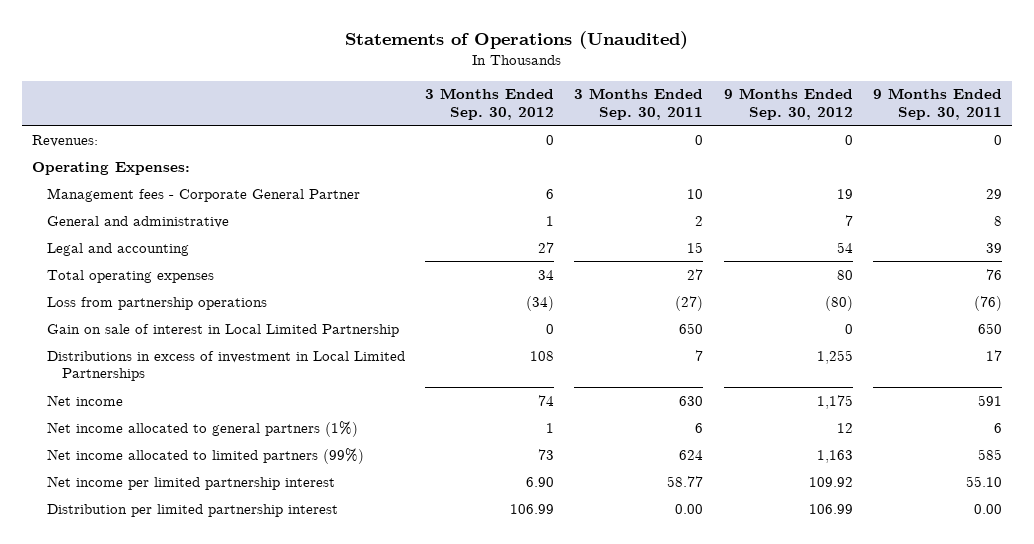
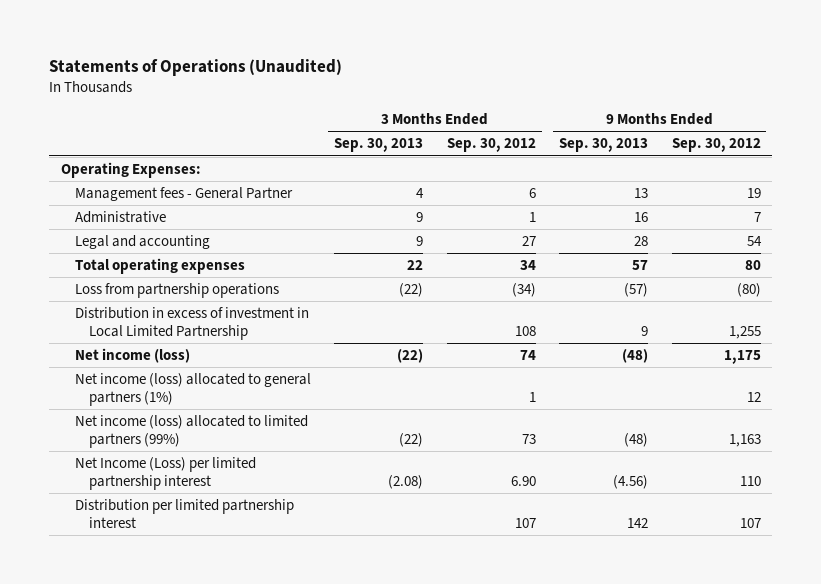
[574,88,704,120] 3 Months Ended Sep. 30, 2011 -> none
[872,88,1002,120] 9 Months Ended Sep. 30, 2011 -> none
none -> [334,138,424,153] Sep. 30, 2013
none -> [559,138,649,153] Sep. 30, 2013
[31,134,98,147] Revenues: -> none
[46,187,360,202] Management fees - Corporate General Partner -> [74,187,293,202] Management fees - General Partner
[46,215,229,228] General and administrative -> [74,211,166,224] Administrative
[46,323,399,337] Gain on sale of interest in Local Limited Partnership -> none
[46,350,405,382] Distributions in excess of investment in Local Limited Partnerships -> [74,307,309,340] Distribution in excess of investment in Local Limited Partnership
[46,394,123,406] Net income -> [74,348,190,364] Net income (loss)
[46,420,358,437] Net income allocated to general partners (1%) -> [74,373,311,406] Net income (loss) allocated to general partners (1%)
[46,447,364,464] Net income allocated to limited partners (99%) -> [74,415,308,448] Net income (loss) allocated to limited partners (99%)
[46,475,335,490] Net income per limited partnership interest -> [74,457,256,490] Net Income (Loss) per limited partnership interest
[808,476,853,487] 109.92 -> [739,475,761,486] 110
[510,503,555,514] 106.99 -> [514,517,536,528] 107
[808,503,853,514] 106.99 -> [739,517,761,528] 107

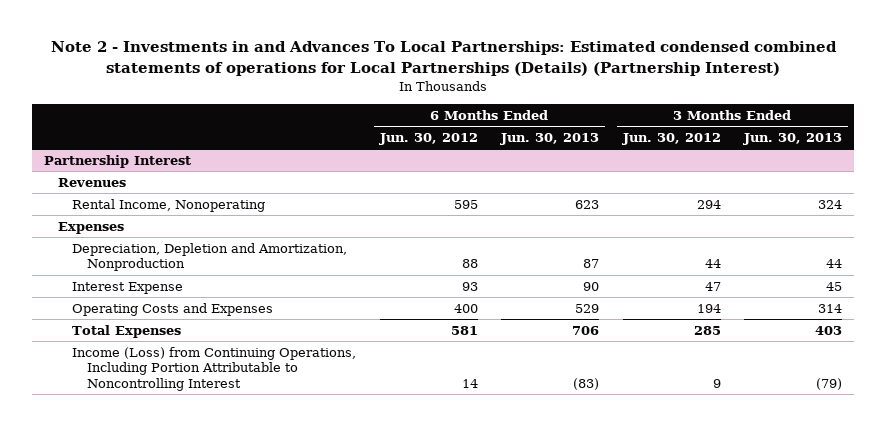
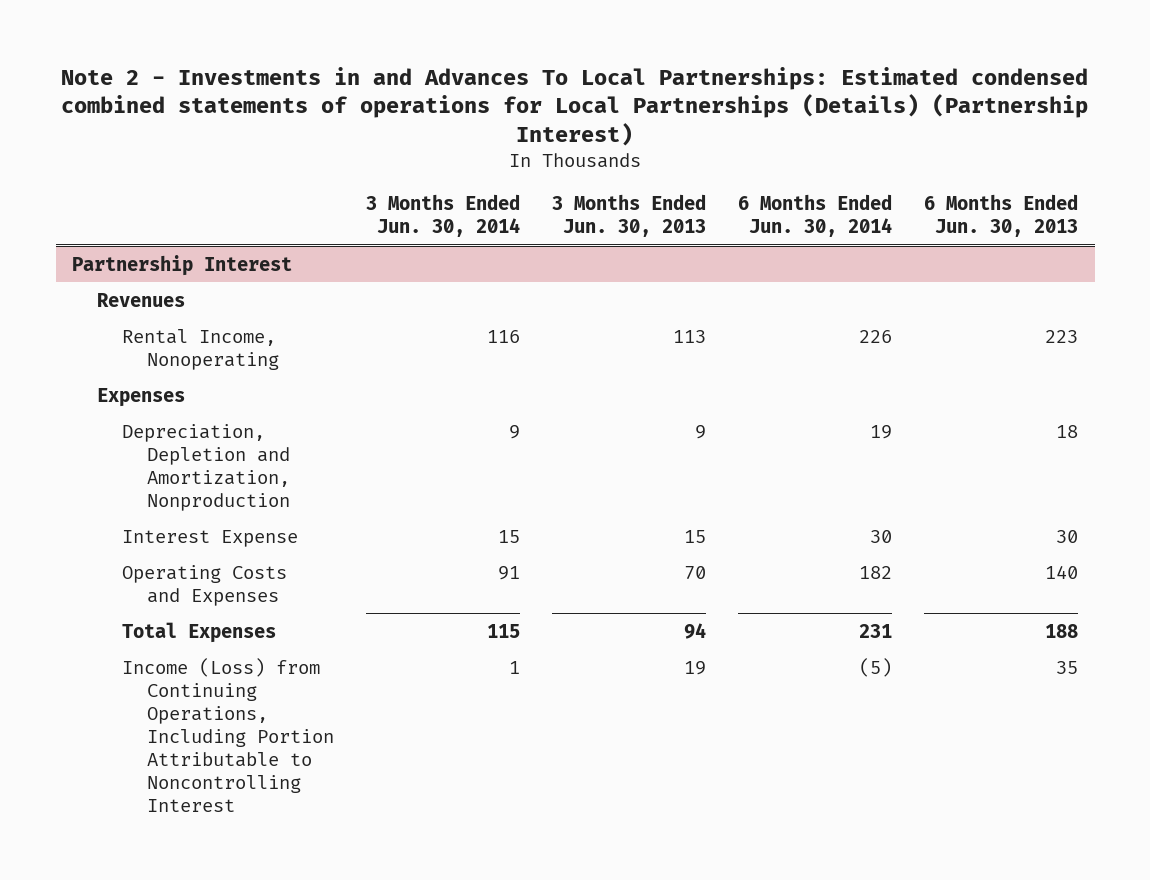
[378,132,478,145] Jun. 30, 2012 -> none
[621,132,721,145] Jun. 30, 2012 -> none
none -> [365,194,520,238] 3 Months Ended Jun. 30, 2014
none -> [738,194,893,238] 6 Months Ended Jun. 30, 2014
[575,199,600,209] 623 -> [1045,329,1079,343] 223
[818,199,843,209] 324 -> [672,329,706,343] 113
[583,259,600,269] 87 -> [1056,424,1079,438] 18
[826,259,843,269] 44 -> [694,424,706,439] 9
[583,281,600,291] 90 -> [1056,529,1079,543] 30
[826,281,843,291] 45 -> [683,529,706,543] 15
[575,303,600,313] 529 -> [1045,564,1079,579] 140
[818,303,843,313] 314 -> [683,565,706,579] 70
[572,325,600,335] 706 -> [1045,623,1079,638] 188
[815,325,843,335] 403 -> [683,622,706,639] 94
[573,377,600,390] (83) -> [1056,660,1079,674] 35
[816,377,843,390] (79) -> [683,660,706,675] 19

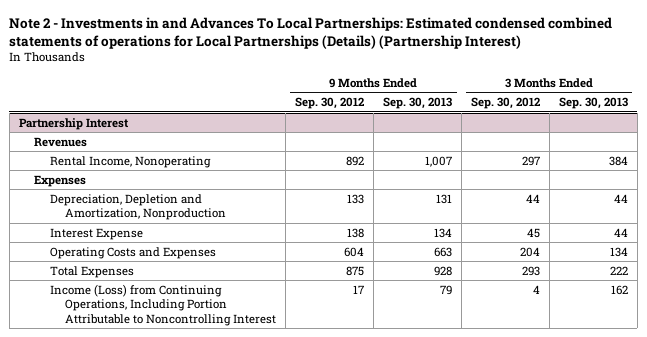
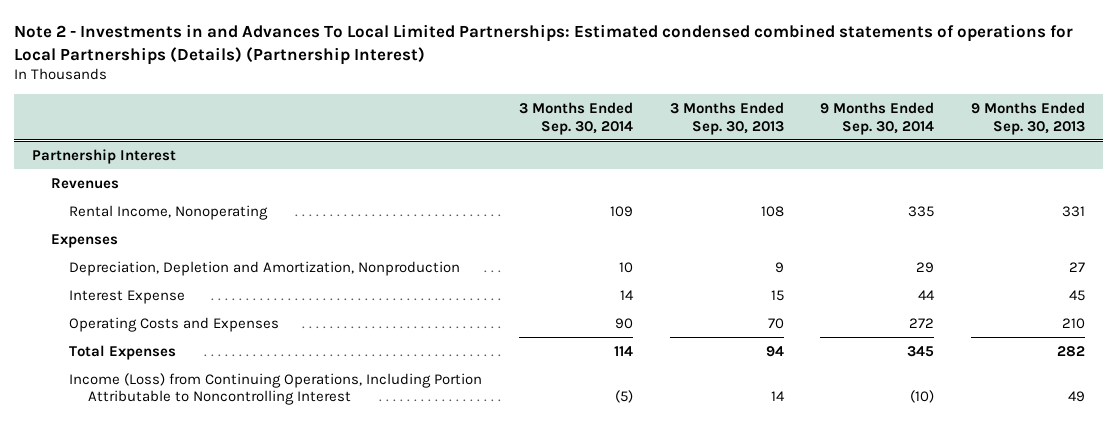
[9,16,613,49] Note 2 - Investments in and Advances To Local Partnerships: Estimated condensed combined statements of operations for Local Partnerships (Details) (Partnership Interest) -> [13,23,1073,65] Note 2 - Investments in and Advances To Local Limited Partnerships: Estimated condensed combined statements of operations for Local Partnerships (Details) (Partnership Interest)
[294,97,364,110] Sep. 30, 2012 -> none
[470,97,540,110] Sep. 30, 2012 -> none
none -> [518,101,633,135] 3 Months Ended Sep. 30, 2014
none -> [820,101,935,135] 9 Months Ended Sep. 30, 2014
[424,155,452,167] 1,007 -> [1061,205,1085,217] 331
[608,155,628,166] 384 -> [760,205,784,217] 108
[435,193,452,204] 131 -> [1068,261,1085,272] 27
[613,193,628,203] 44 -> [774,261,784,273] 9
[433,227,452,238] 134 -> [1068,289,1085,301] 45
[613,227,628,237] 44 -> [770,289,784,301] 15
[433,246,452,257] 663 -> [1061,317,1085,329] 210
[609,246,628,257] 134 -> [767,317,784,329] 70
[433,265,452,276] 928 -> [1056,345,1085,357] 282
[609,265,628,275] 222 -> [765,345,784,357] 94
[439,284,452,295] 79 -> [1067,391,1085,403] 49
[610,284,628,295] 162 -> [770,391,785,402] 14

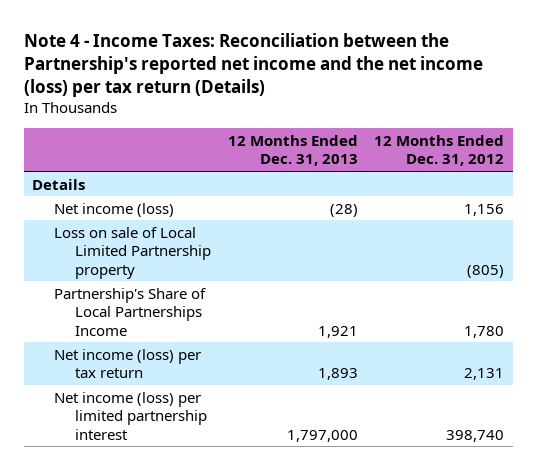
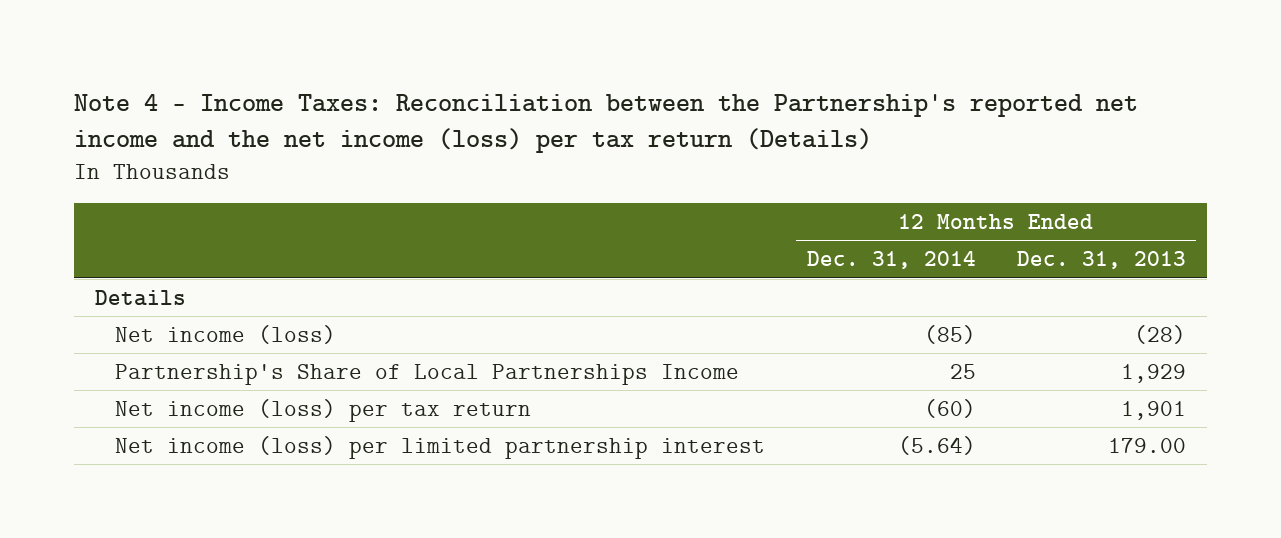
[374,134,505,167] 12 Months Ended Dec. 31, 2012 -> none
none -> [806,251,976,270] Dec. 31, 2014
[53,226,211,279] Loss on sale of Local Limited Partnership property -> none
[317,325,358,338] 1,921 -> [1121,363,1187,383] 1,929
[317,368,358,381] 1,893 -> [1121,400,1187,420] 1,901
[286,429,358,442] 1,797,000 -> [1108,437,1187,453] 179.00

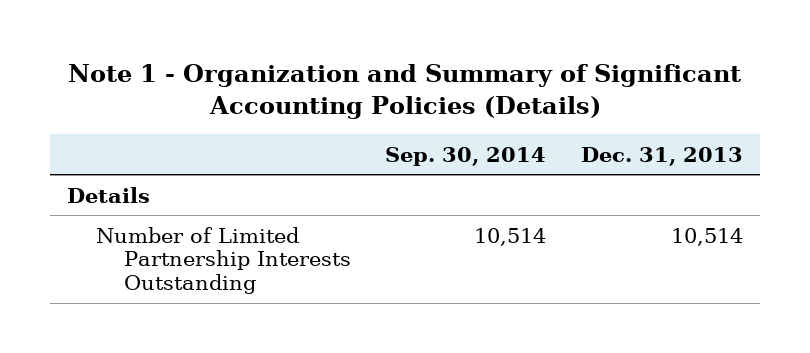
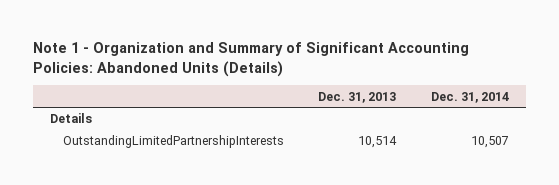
[67,63,741,119] Note 1 - Organization and Summary of Significant Accounting Policies (Details) -> [33,42,470,77] Note 1 - Organization and Summary of Significant Accounting Policies: Abandoned Units (Details)
[385,146,547,166] Sep. 30, 2014 -> none
none -> [430,91,509,103] Dec. 31, 2014
[95,226,352,295] Number of Limited Partnership Interests Outstanding -> [63,135,285,149] OutstandingLimitedPartnershipInterests

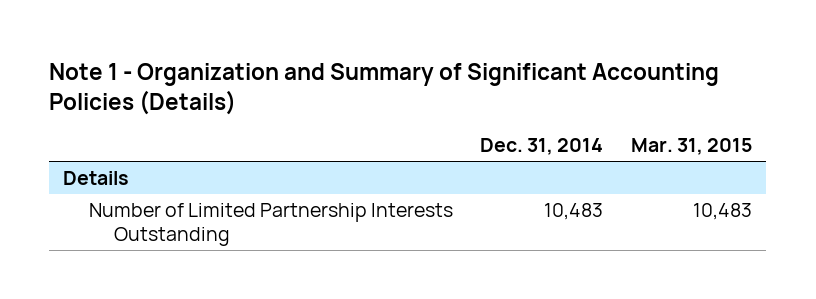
[33,42,470,77] Note 1 - Organization and Summary of Significant Accounting Policies: Abandoned Units (Details) -> [49,62,720,115] Note 1 - Organization and Summary of Significant Accounting Policies (Details)
[318,91,397,103] Dec. 31, 2013 -> none
none -> [631,138,753,156] Mar. 31, 2015
[63,135,285,149] OutstandingLimitedPartnershipInterests -> none
none -> [88,203,453,247] Number of Limited Partnership Interests Outstanding

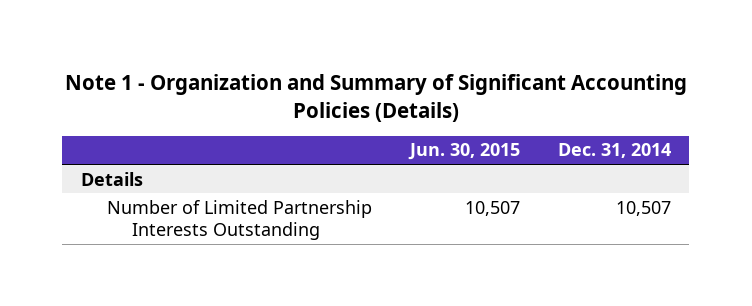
[631,138,753,156] Mar. 31, 2015 -> none
none -> [407,143,520,161] Jun. 30, 2015
[544,203,604,221] 10,483 -> [615,200,671,216] 10,507

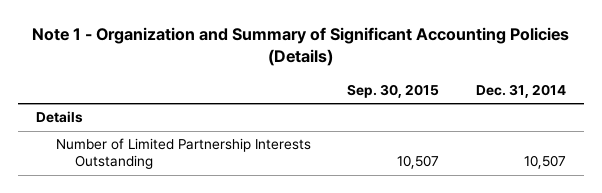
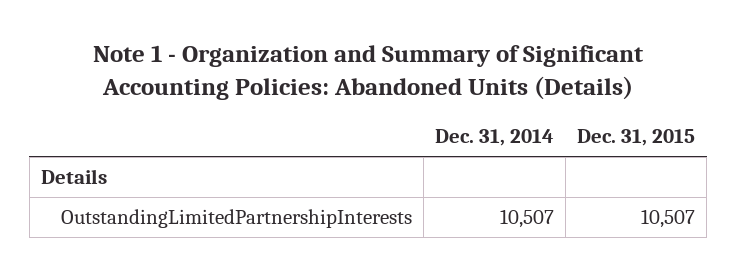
[32,27,570,67] Note 1 - Organization and Summary of Significant Accounting Policies (Details) -> [92,44,644,100] Note 1 - Organization and Summary of Significant Accounting Policies: Abandoned Units (Details)
[347,83,440,98] Sep. 30, 2015 -> none
none -> [577,129,696,147] Dec. 31, 2015
[55,138,311,170] Number of Limited Partnership Interests Outstanding -> [60,209,412,229] OutstandingLimitedPartnershipInterests

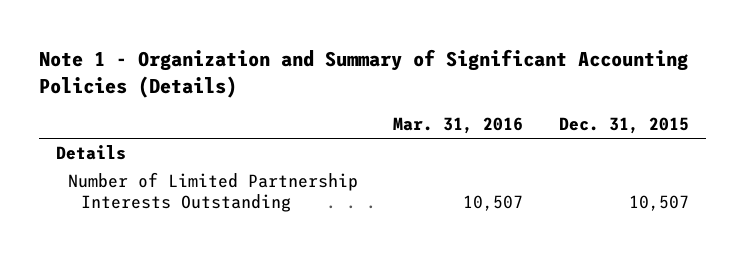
[92,44,644,100] Note 1 - Organization and Summary of Significant Accounting Policies: Abandoned Units (Details) -> [38,48,688,98] Note 1 - Organization and Summary of Significant Accounting Policies (Details)
[434,129,554,147] Dec. 31, 2014 -> none
none -> [393,117,524,135] Mar. 31, 2016
[60,209,412,229] OutstandingLimitedPartnershipInterests -> [68,172,359,213] Number of Limited Partnership Interests Outstanding

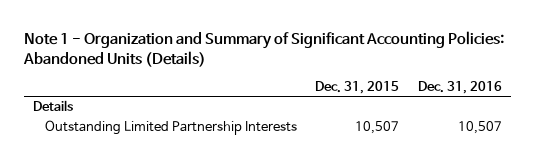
[38,48,688,98] Note 1 - Organization and Summary of Significant Accounting Policies (Details) -> [23,30,505,67] Note 1 - Organization and Summary of Significant Accounting Policies: Abandoned Units (Details)
[393,117,524,135] Mar. 31, 2016 -> none
none -> [417,80,502,94] Dec. 31, 2016
[68,172,359,213] Number of Limited Partnership Interests Outstanding -> [44,120,297,136] Outstanding Limited Partnership Interests

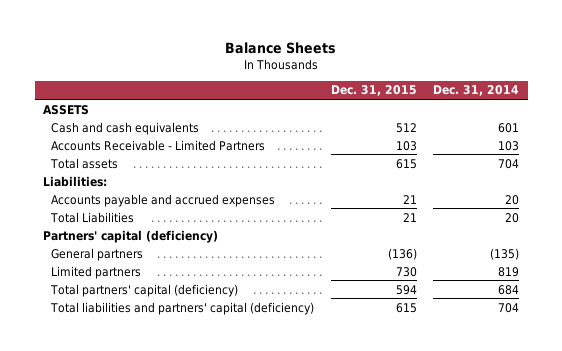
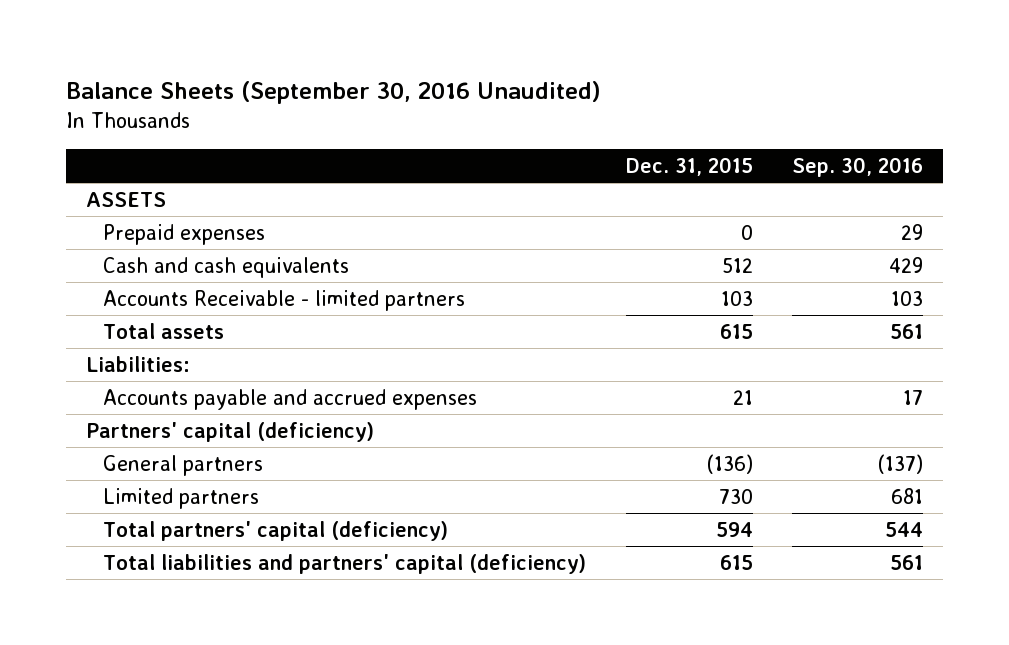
[225,41,337,54] Balance Sheets -> [65,81,601,105] Balance Sheets (September 30, 2016 Unaudited)
[433,85,520,97] Dec. 31, 2014 -> none
none -> [792,156,924,177] Sep. 30, 2016
none -> [103,223,266,245] Prepaid expenses
[51,139,266,151] Accounts Receivable - Limited Partners -> [103,289,466,311] Accounts Receivable - limited partners
[50,211,135,223] Total Liabilities -> none

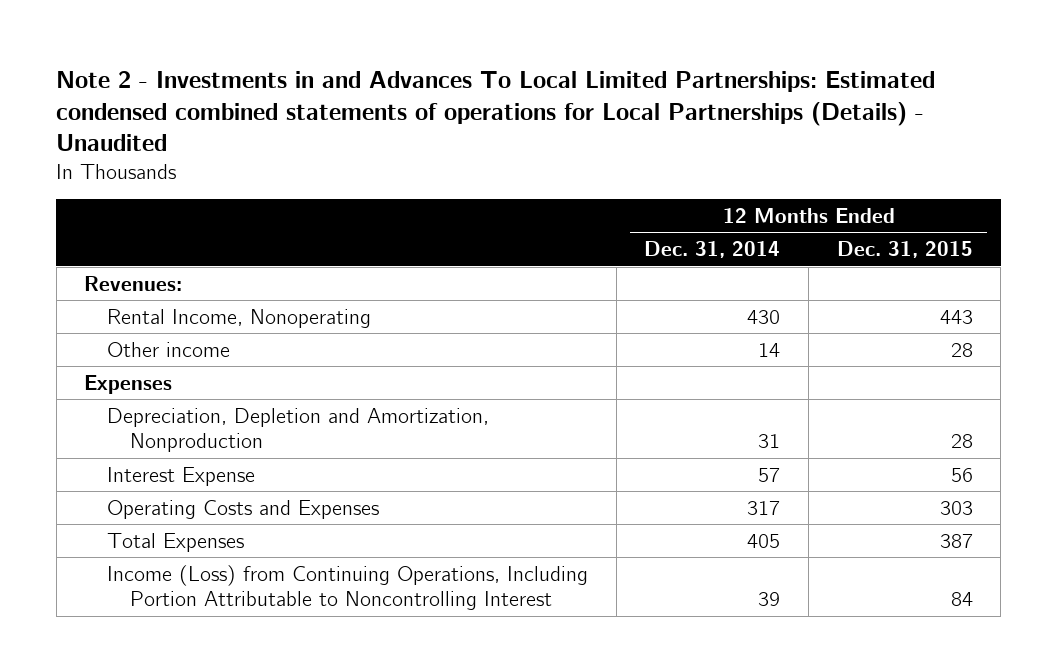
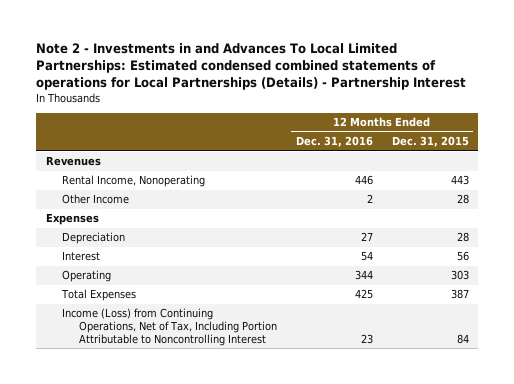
[56,71,936,152] Note 2 - Investments in and Advances To Local Limited Partnerships: Estimated condensed combined statements of operations for Local Partnerships (Details) - Unaudited -> [36,43,467,91] Note 2 - Investments in and Advances To Local Limited Partnerships: Estimated condensed combined statements of operations for Local Partnerships (Details) - Partnership Interest
[644,241,781,259] Dec. 31, 2014 -> none
none -> [295,136,373,148] Dec. 31, 2016
[84,275,183,291] Revenues: -> [45,156,101,167] Revenues
[107,341,231,357] Other income -> [62,194,130,205] Other Income
[107,407,490,453] Depreciation, Depletion and Amortization, Nonproduction -> [62,232,126,245] Depreciation
[107,466,256,486] Interest Expense -> [62,251,101,262] Interest
[107,499,380,519] Operating Costs and Expenses -> [62,270,112,283] Operating
[107,564,589,611] Income (Loss) from Continuing Operations, Including Portion Attributable to Noncontrolling Interest -> [62,308,277,346] Income (Loss) from Continuing Operations, Net of Tax, Including Portion Attributable to Noncontrolling Interest

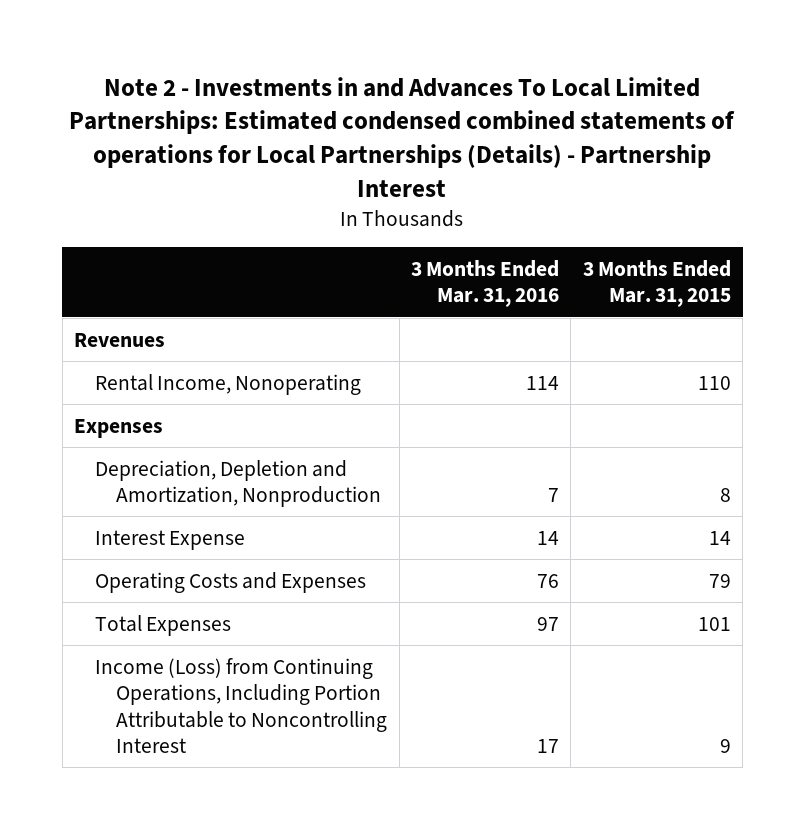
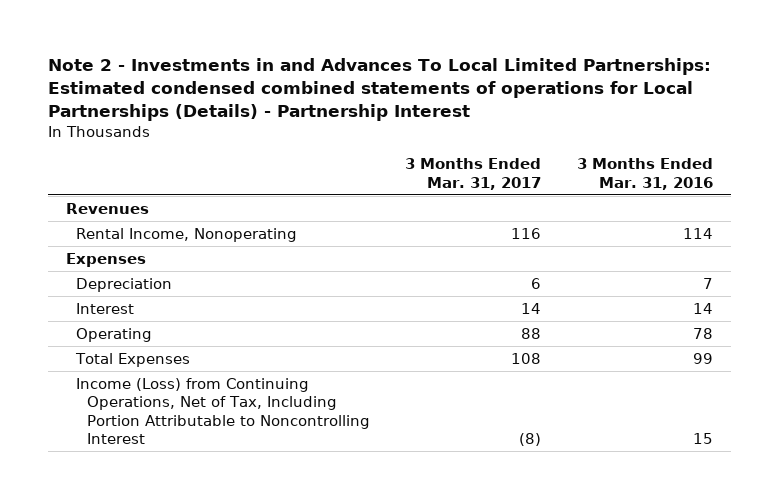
[582,259,731,308] 3 Months Ended Mar. 31, 2015 -> none
none -> [405,158,542,190] 3 Months Ended Mar. 31, 2017
[95,459,382,508] Depreciation, Depletion and Amortization, Nonproduction -> [76,277,173,292] Depreciation
[95,529,246,550] Interest Expense -> [76,302,135,314] Interest
[95,571,367,593] Operating Costs and Expenses -> [76,327,153,342] Operating
[537,573,560,588] 76 -> [693,327,714,339] 78
[537,616,560,631] 97 -> [693,352,714,364] 99
[95,657,388,754] Income (Loss) from Continuing Operations, Including Portion Attributable to Noncontrolling Interest -> [76,377,370,444] Income (Loss) from Continuing Operations, Net of Tax, Including Portion Attributable to Noncontrolling Interest
[537,739,560,754] 17 -> [693,432,714,444] 15

